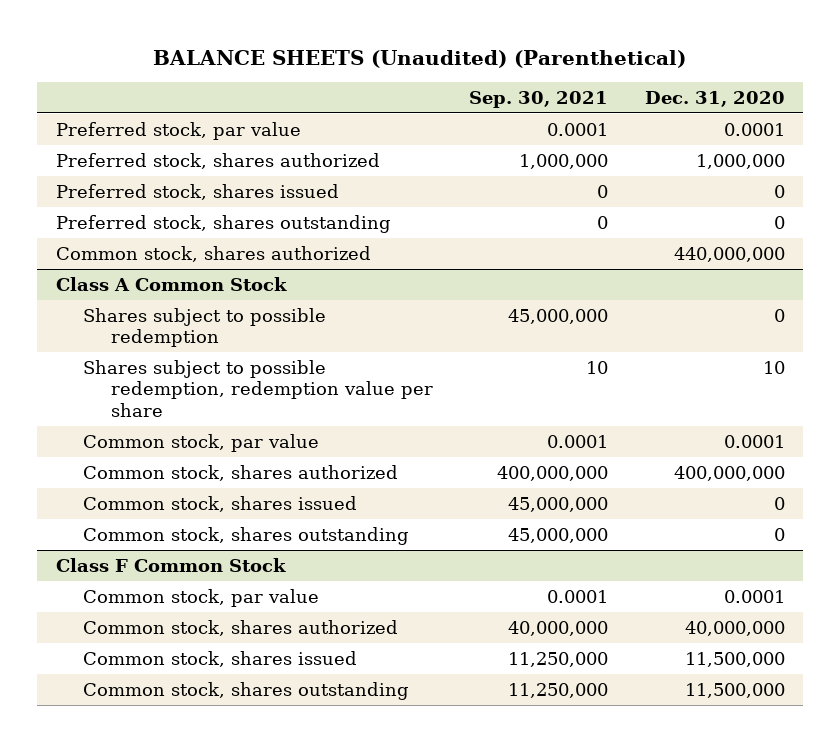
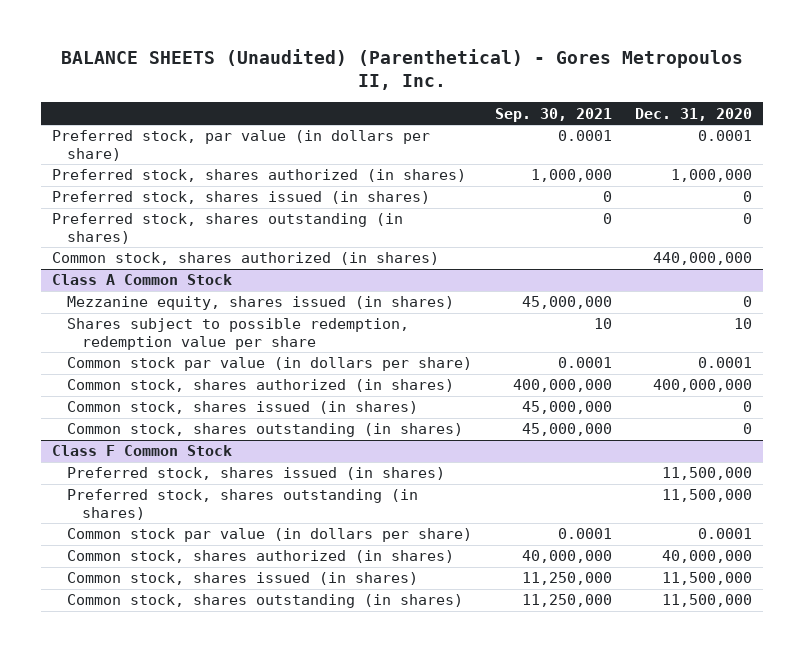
[153,49,687,68] BALANCE SHEETS (Unaudited) (Parenthetical) -> [60,49,743,91] BALANCE SHEETS (Unaudited) (Parenthetical) - Gores Metropoulos II, Inc.
[55,121,301,140] Preferred stock, par value -> [52,130,431,161] Preferred stock, par value (in dollars per share)
[55,152,380,169] Preferred stock, shares authorized -> [52,169,467,183] Preferred stock, shares authorized (in shares)
[55,183,339,200] Preferred stock, shares issued -> [52,191,431,205] Preferred stock, shares issued (in shares)
[55,214,391,233] Preferred stock, shares outstanding -> [52,213,404,244] Preferred stock, shares outstanding (in shares)
[55,245,371,262] Common stock, shares authorized -> [52,252,440,266] Common stock, shares authorized (in shares)
[83,307,327,348] Shares subject to possible redemption -> [67,296,455,311] Mezzanine equity, shares issued (in shares)
[83,433,320,452] Common stock, par value -> [67,357,473,372] Common stock par value (in dollars per share)
[83,464,399,481] Common stock, shares authorized -> [67,379,455,393] Common stock, shares authorized (in shares)
[83,495,358,512] Common stock, shares issued -> [67,401,419,415] Common stock, shares issued (in shares)
[83,526,410,545] Common stock, shares outstanding -> [67,423,464,438] Common stock, shares outstanding (in shares)
none -> [67,467,446,481] Preferred stock, shares issued (in shares)
none -> [67,489,419,520] Preferred stock, shares outstanding (in shares)
[83,588,320,607] Common stock, par value -> [67,528,473,543] Common stock par value (in dollars per share)
[83,619,399,636] Common stock, shares authorized -> [67,550,455,564] Common stock, shares authorized (in shares)
[83,650,358,667] Common stock, shares issued -> [67,572,419,586] Common stock, shares issued (in shares)
[83,681,410,700] Common stock, shares outstanding -> [67,594,464,609] Common stock, shares outstanding (in shares)

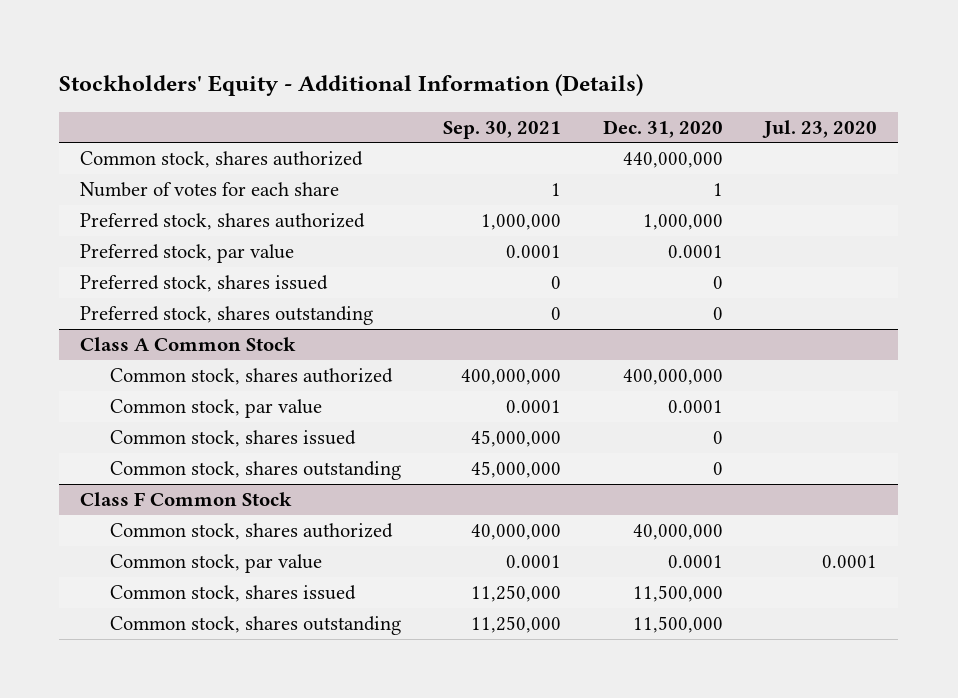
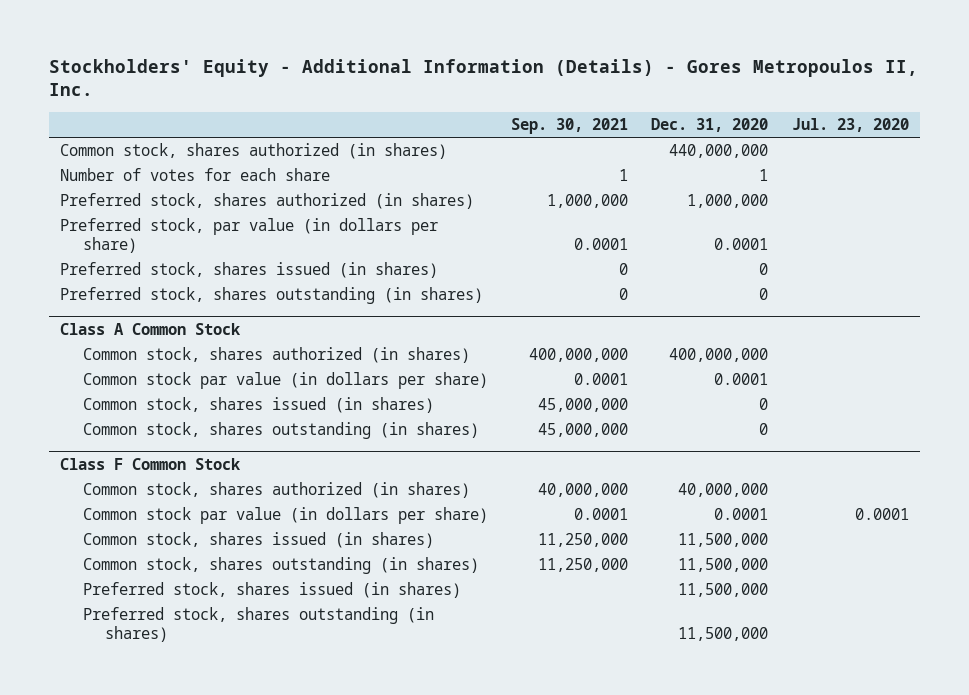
[59,74,644,97] Stockholders' Equity - Additional Information (Details) -> [48,58,918,97] Stockholders' Equity - Additional Information (Details) - Gores Metropoulos II, Inc.
[80,150,364,168] Common stock, shares authorized -> [60,143,448,160] Common stock, shares authorized (in shares)
[80,212,366,230] Preferred stock, shares authorized -> [60,193,475,210] Preferred stock, shares authorized (in shares)
[80,243,295,263] Preferred stock, par value -> [60,218,439,253] Preferred stock, par value (in dollars per share)
[80,274,329,292] Preferred stock, shares issued -> [60,262,439,279] Preferred stock, shares issued (in shares)
[80,305,374,325] Preferred stock, shares outstanding -> [60,287,484,305] Preferred stock, shares outstanding (in shares)
[110,367,394,385] Common stock, shares authorized -> [82,347,470,364] Common stock, shares authorized (in shares)
[110,398,323,418] Common stock, par value -> [82,372,488,390] Common stock par value (in dollars per share)
[110,429,357,447] Common stock, shares issued -> [82,397,434,414] Common stock, shares issued (in shares)
[110,460,402,480] Common stock, shares outstanding -> [82,422,479,440] Common stock, shares outstanding (in shares)
[110,522,394,540] Common stock, shares authorized -> [82,482,470,499] Common stock, shares authorized (in shares)
[110,553,323,573] Common stock, par value -> [82,507,488,525] Common stock par value (in dollars per share)
[110,584,357,602] Common stock, shares issued -> [82,532,434,549] Common stock, shares issued (in shares)
[110,615,402,635] Common stock, shares outstanding -> [82,557,479,575] Common stock, shares outstanding (in shares)
none -> [82,582,461,599] Preferred stock, shares issued (in shares)
none -> [82,607,434,642] Preferred stock, shares outstanding (in shares)

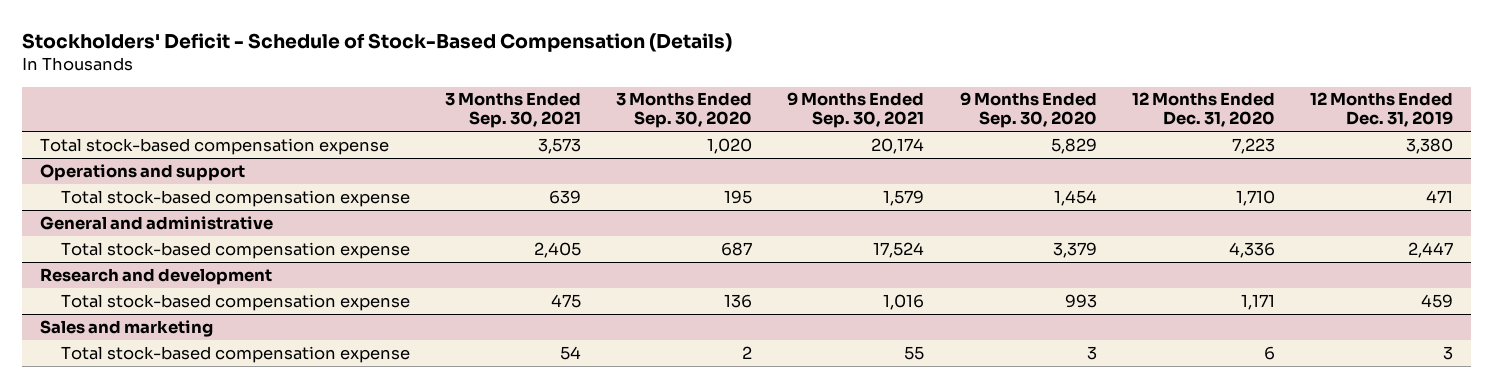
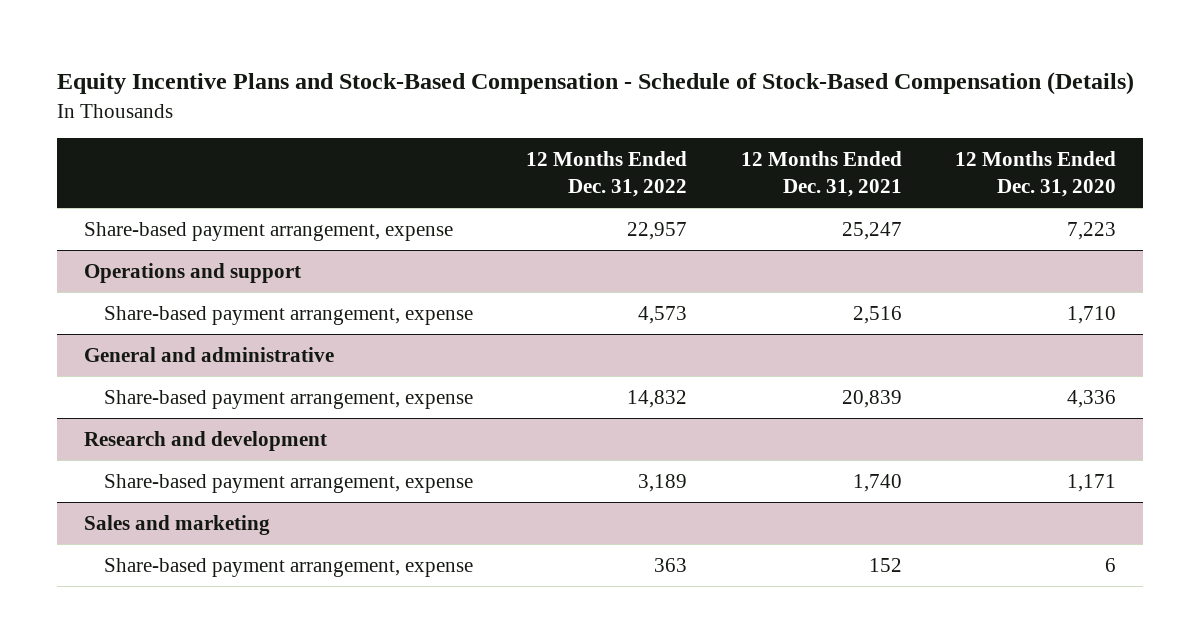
[22,32,733,52] Stockholders' Deficit - Schedule of Stock-Based Compensation (Details) -> [56,72,1134,96] Equity Incentive Plans and Stock-Based Compensation - Schedule of Stock-Based Compensation (Details)
[444,92,581,129] 3 Months Ended Sep. 30, 2021 -> none
[616,92,753,129] 3 Months Ended Sep. 30, 2020 -> none
[787,92,925,129] 9 Months Ended Sep. 30, 2021 -> none
[959,92,1097,129] 9 Months Ended Sep. 30, 2020 -> none
[1309,92,1453,128] 12 Months Ended Dec. 31, 2019 -> none
none -> [526,151,688,198] 12 Months Ended Dec. 31, 2022
none -> [740,151,902,198] 12 Months Ended Dec. 31, 2021
[39,137,389,155] Total stock-based compensation expense -> [83,221,453,241] Share-based payment arrangement, expense
[60,189,410,207] Total stock-based compensation expense -> [103,305,473,325] Share-based payment arrangement, expense
[60,241,410,259] Total stock-based compensation expense -> [103,389,473,409] Share-based payment arrangement, expense
[60,293,410,311] Total stock-based compensation expense -> [103,473,473,493] Share-based payment arrangement, expense
[60,345,410,363] Total stock-based compensation expense -> [103,557,473,577] Share-based payment arrangement, expense

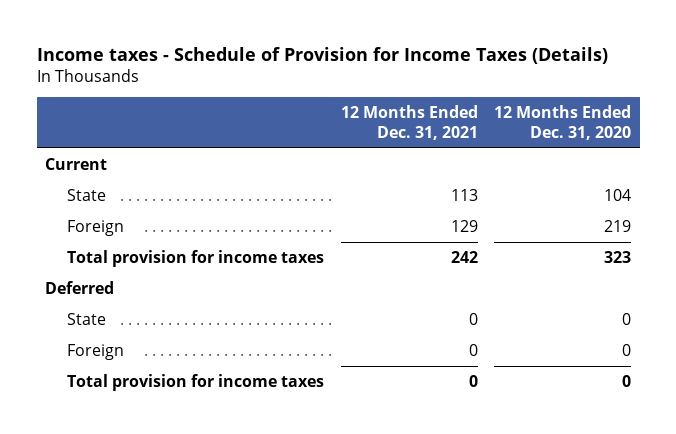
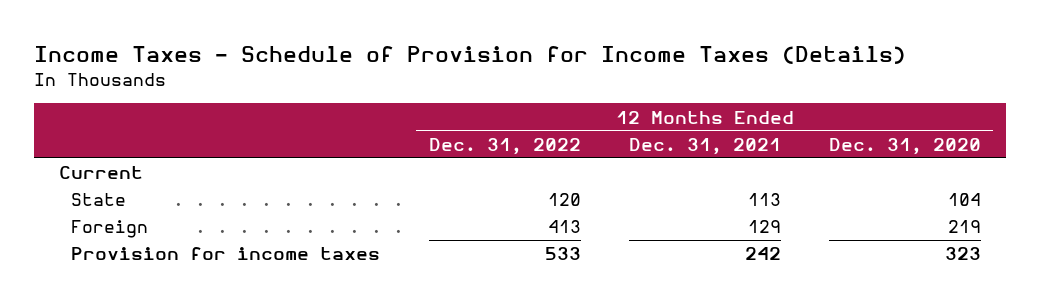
[36,46,608,64] Income taxes - Schedule of Provision for Income Taxes (Details) -> [34,45,907,64] Income Taxes - Schedule of Provision for Income Taxes (Details)
none -> [428,137,581,155] Dec. 31, 2022
[45,281,115,295] Deferred -> none
[66,313,106,326] State -> none
[66,344,124,361] Foreign -> none
[66,374,324,392] Total provision for income taxes -> none
[66,250,324,268] Total provision for income taxes -> [71,247,381,261] Provision for income taxes

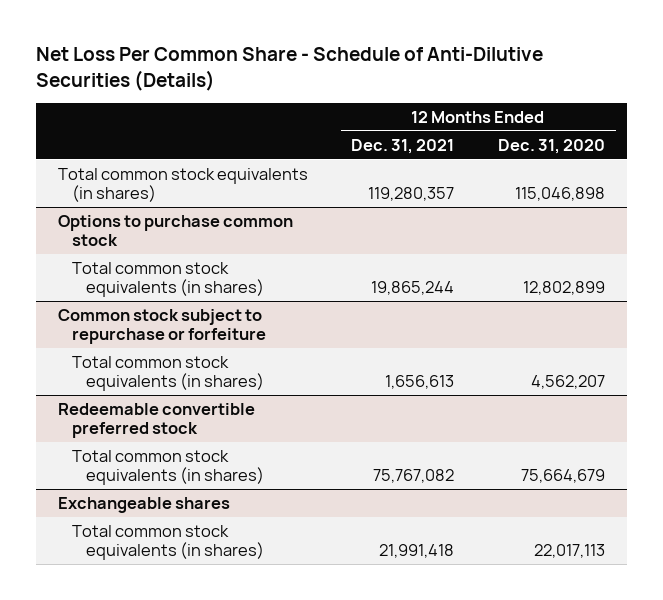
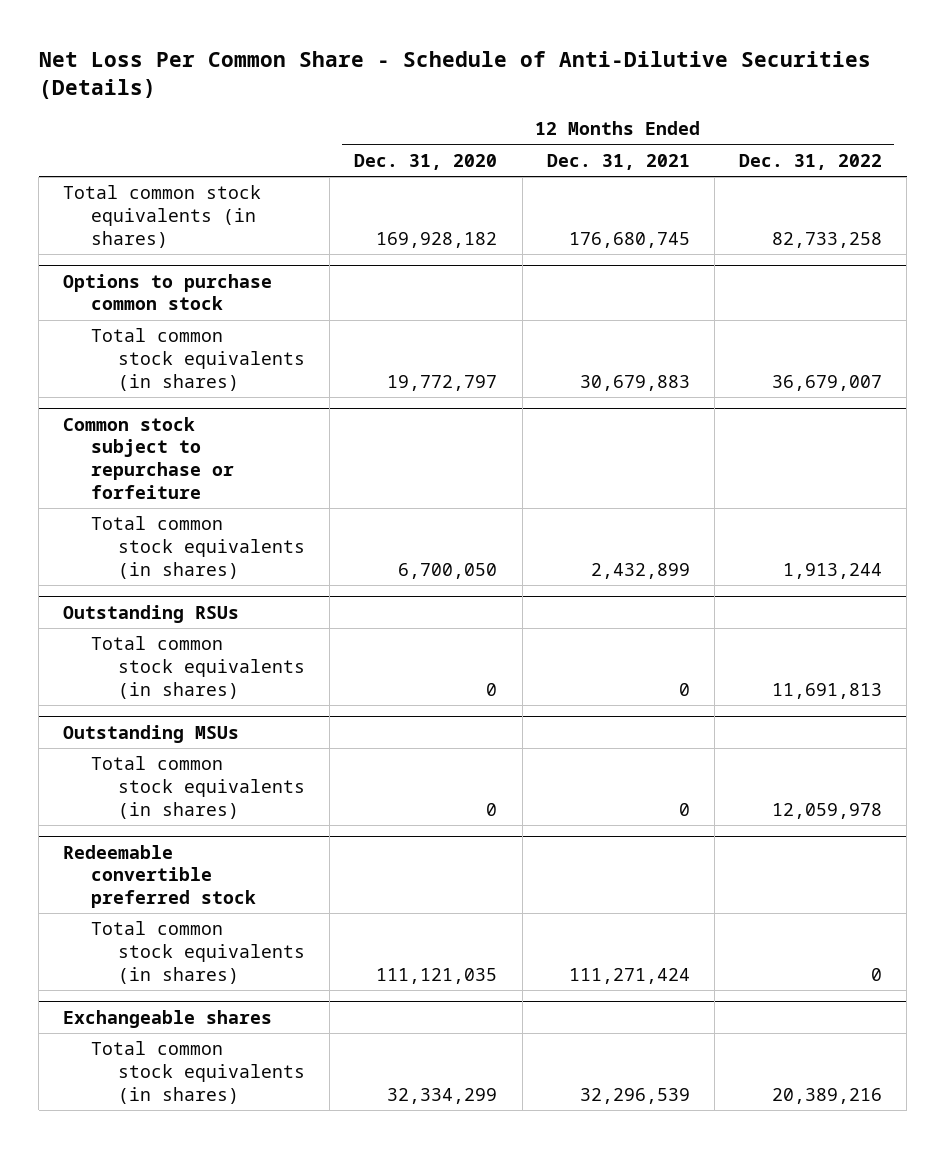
none -> [738,153,882,170] Dec. 31, 2022
[368,186,455,201] 119,280,357 -> [568,231,690,248] 176,680,745
[515,186,606,201] 115,046,898 -> [376,231,498,248] 169,928,182
[371,280,455,295] 19,865,244 -> [579,374,690,391] 30,679,883
[523,280,606,295] 12,802,899 -> [387,374,498,391] 19,772,797
[385,374,455,389] 1,656,613 -> [590,562,690,579] 2,432,899
[531,374,606,389] 4,562,207 -> [398,562,498,579] 6,700,050
none -> [63,604,240,623] Outstanding RSUs
none -> [90,636,306,699] Total common stock equivalents (in shares)
none -> [63,724,240,743] Outstanding MSUs
none -> [90,756,306,819] Total common stock equivalents (in shares)
[373,468,455,483] 75,767,082 -> [568,967,690,984] 111,271,424
[521,468,606,483] 75,664,679 -> [376,967,498,984] 111,121,035
[379,543,455,558] 21,991,418 -> [579,1087,690,1104] 32,296,539
[534,543,606,558] 22,017,113 -> [387,1087,498,1104] 32,334,299

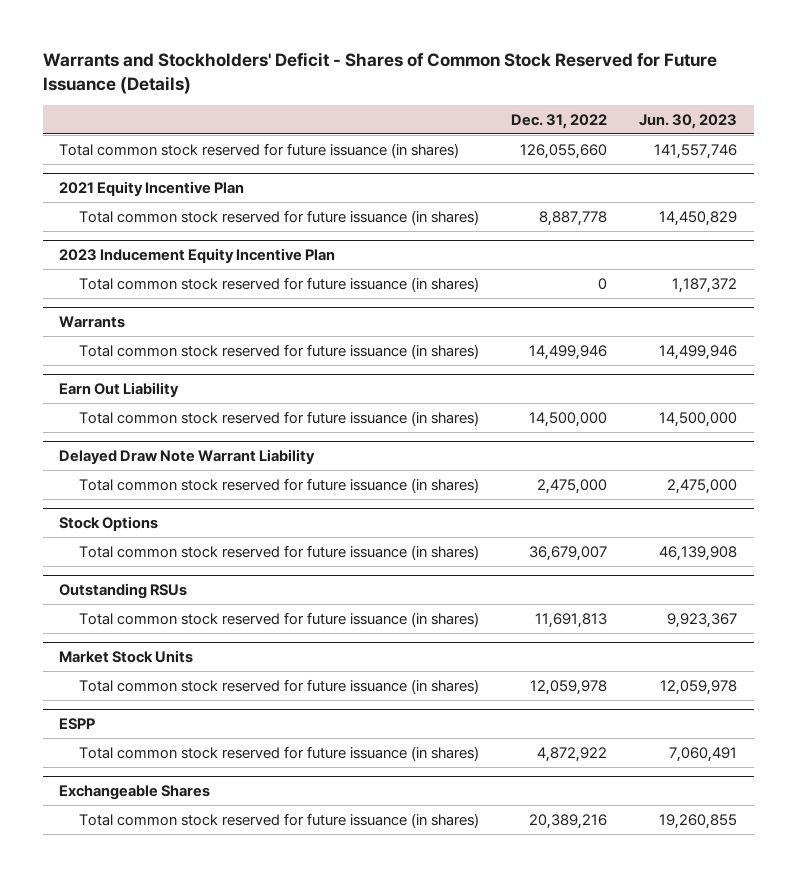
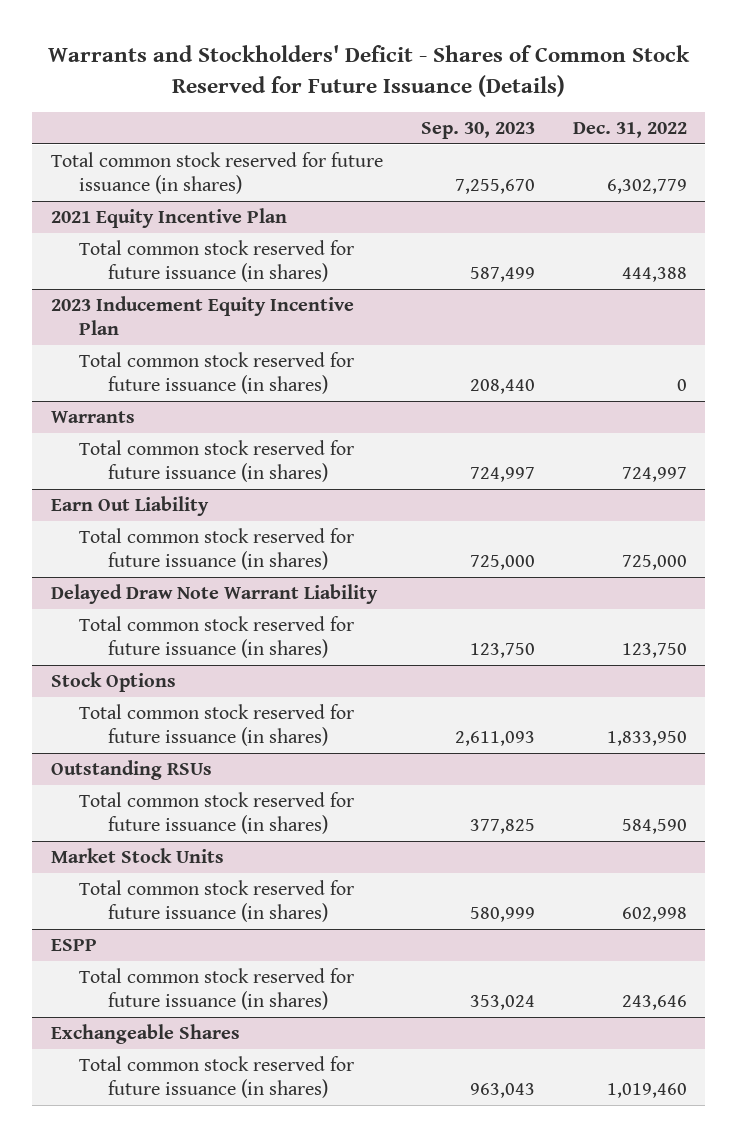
[639,113,738,129] Jun. 30, 2023 -> none
none -> [420,122,535,140] Sep. 30, 2023
[520,143,608,159] 126,055,660 -> [606,179,687,195] 6,302,779
[539,210,608,226] 8,887,778 -> [621,267,687,283] 444,388
[529,344,608,360] 14,499,946 -> [621,467,687,483] 724,997
[529,411,608,427] 14,500,000 -> [621,555,687,571] 725,000
[537,478,608,494] 2,475,000 -> [621,643,687,659] 123,750
[529,545,608,561] 36,679,007 -> [606,731,687,747] 1,833,950
[535,612,608,628] 11,691,813 -> [621,819,687,835] 584,590
[530,679,608,695] 12,059,978 -> [621,907,687,923] 602,998
[537,746,608,762] 4,872,922 -> [621,995,687,1011] 243,646
[529,813,608,829] 20,389,216 -> [606,1083,687,1099] 1,019,460

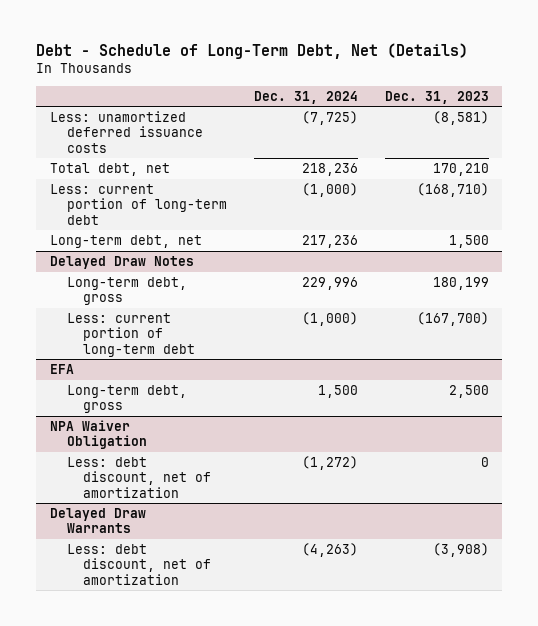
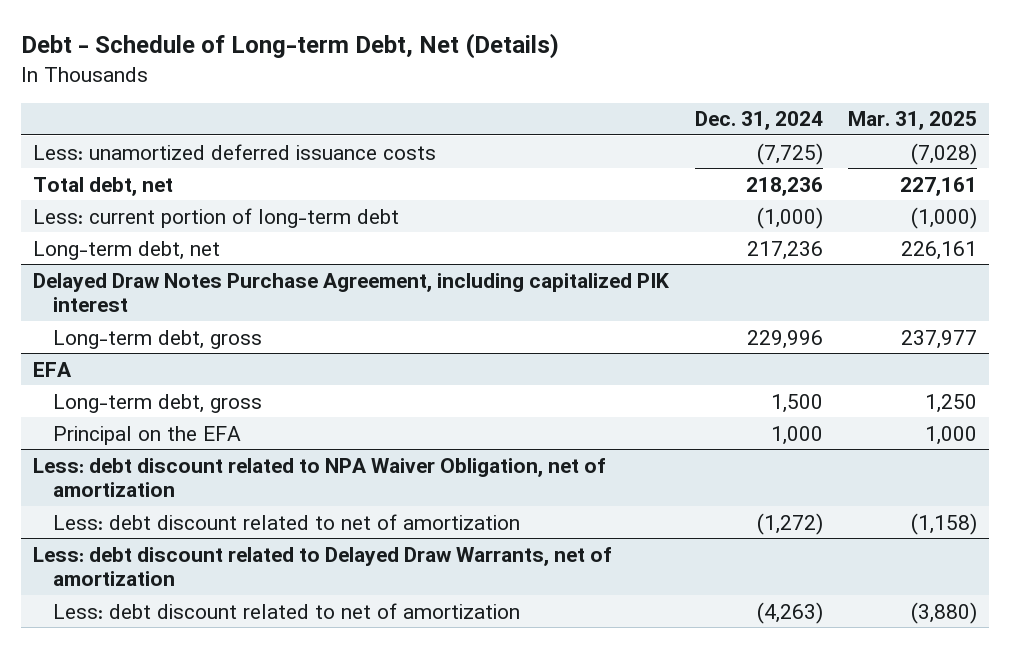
[36,42,469,59] Debt - Schedule of Long-Term Debt, Net (Details) -> [20,33,559,60] Debt - Schedule of Long-term Debt, Net (Details)
[384,90,489,104] Dec. 31, 2023 -> none
none -> [847,111,977,131] Mar. 31, 2025
[49,255,194,269] Delayed Draw Notes -> [33,272,671,313] Delayed Draw Notes Purchase Agreement, including capitalized PIK interest
[66,312,196,357] Less: current portion of long-term debt -> none
none -> [53,425,242,445] Principal on the EFA
[49,419,147,450] NPA Waiver Obligation -> [33,457,607,498] Less: debt discount related to NPA Waiver Obligation, net of amortization
[66,456,212,498] Less: debt discount, net of amortization -> [53,513,521,530] Less: debt discount related to net of amortization
[49,507,146,534] Delayed Draw Warrants -> [33,546,613,587] Less: debt discount related to Delayed Draw Warrants, net of amortization
[66,543,212,585] Less: debt discount, net of amortization -> [53,602,521,619] Less: debt discount related to net of amortization

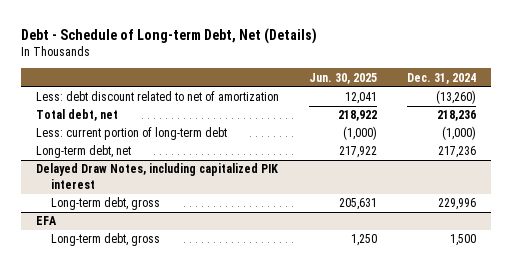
[847,111,977,131] Mar. 31, 2025 -> none
none -> [309,72,378,84] Jun. 30, 2025
[33,143,437,160] Less: unamortized deferred issuance costs -> none
none -> [36,91,280,102] Less: debt discount related to net of amortization
[33,272,671,313] Delayed Draw Notes Purchase Agreement, including capitalized PIK interest -> [36,163,279,189] Delayed Draw Notes, including capitalized PIK interest
[53,425,242,445] Principal on the EFA -> none
[33,457,607,498] Less: debt discount related to NPA Waiver Obligation, net of amortization -> none
[53,513,521,530] Less: debt discount related to net of amortization -> none
[33,546,613,587] Less: debt discount related to Delayed Draw Warrants, net of amortization -> none
[53,602,521,619] Less: debt discount related to net of amortization -> none

